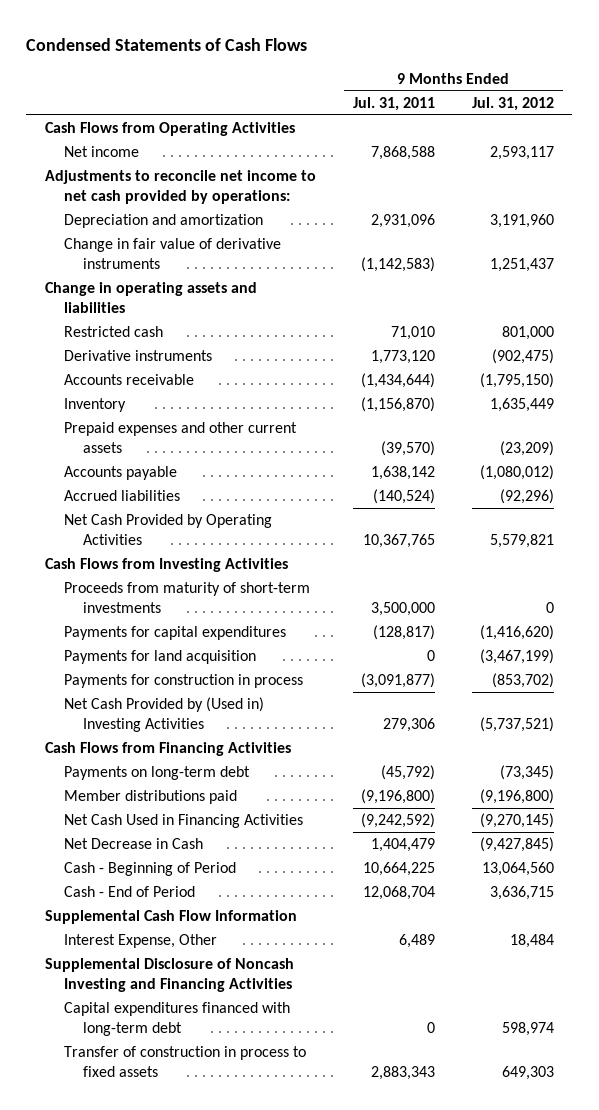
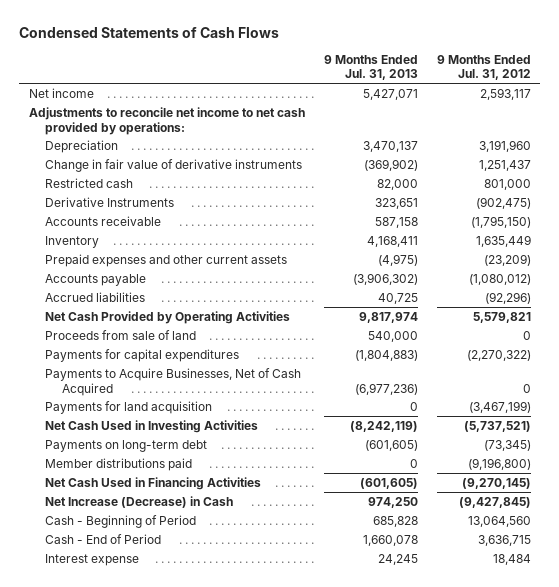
[352,96,435,111] Jul. 31, 2011 -> none
none -> [323,54,418,81] 9 Months Ended Jul. 31, 2013
[44,122,295,137] Cash Flows from Operating Activities -> none
[63,214,263,229] Depreciation and amortization -> [45,139,119,153] Depreciation
[44,282,257,313] Change in operating assets and liabilities -> none
[63,350,212,362] Derivative instruments -> [45,196,175,207] Derivative Instruments
[44,558,288,573] Cash Flows from Investing Activities -> none
[63,582,310,613] Proceeds from maturity of short-term investments -> none
none -> [45,329,197,340] Proceeds from sale of land
[479,625,554,641] (1,416,620) -> [466,349,531,361] (2,270,322)
none -> [45,367,302,396] Payments to Acquire Businesses, Net of Cash Acquired
[63,674,303,689] Payments for construction in process -> none
[44,742,291,757] Cash Flows from Financing Activities -> none
[63,697,264,732] Net Cash Provided by (Used in) Investing Activities -> [45,419,259,433] Net Cash Used in Investing Activities
[63,838,203,850] Net Decrease in Cash -> [45,495,234,508] Net Increase (Decrease) in Cash
[44,910,297,925] Supplemental Cash Flow Information -> none
[44,958,294,992] Supplemental Disclosure of Noncash Investing and Financing Activities -> none
[63,1002,290,1036] Capital expenditures financed with long-term debt -> none
[63,1046,306,1077] Transfer of construction in process to fixed assets -> none
[63,934,217,949] Interest Expense, Other -> [45,553,140,566] Interest expense

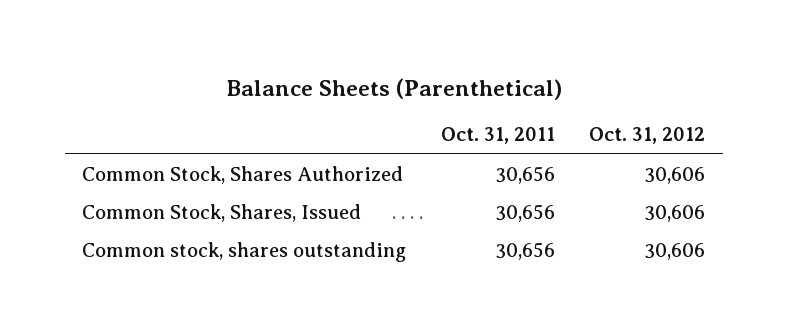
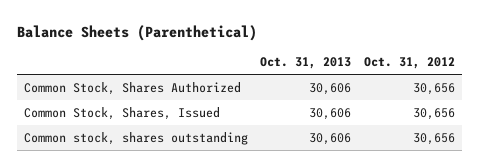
[440,127,555,145] Oct. 31, 2011 -> none
none -> [260,57,352,70] Oct. 31, 2013
[644,166,706,184] 30,606 -> [413,82,456,95] 30,656
[644,204,706,222] 30,606 -> [413,107,456,120] 30,656
[644,242,706,260] 30,606 -> [413,132,456,145] 30,656

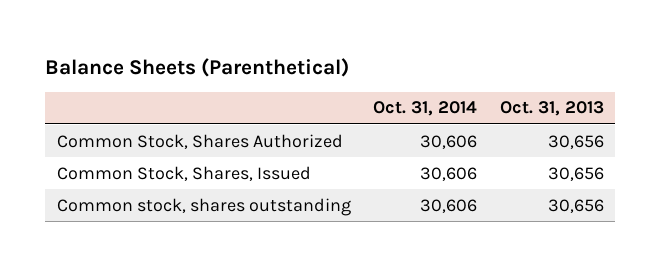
[364,57,456,70] Oct. 31, 2012 -> none
none -> [373,101,478,117] Oct. 31, 2014
[309,82,352,95] 30,606 -> [547,134,604,149] 30,656
[309,107,352,120] 30,606 -> [547,166,604,181] 30,656
[309,132,352,145] 30,606 -> [547,198,604,213] 30,656

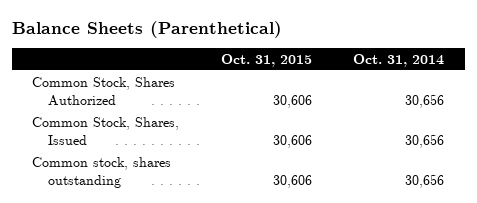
[499,101,604,117] Oct. 31, 2013 -> none
none -> [220,53,312,67] Oct. 31, 2015
[420,134,478,149] 30,606 -> [405,93,445,108] 30,656
[420,166,478,181] 30,606 -> [405,133,445,148] 30,656
[420,198,478,213] 30,606 -> [405,173,445,188] 30,656

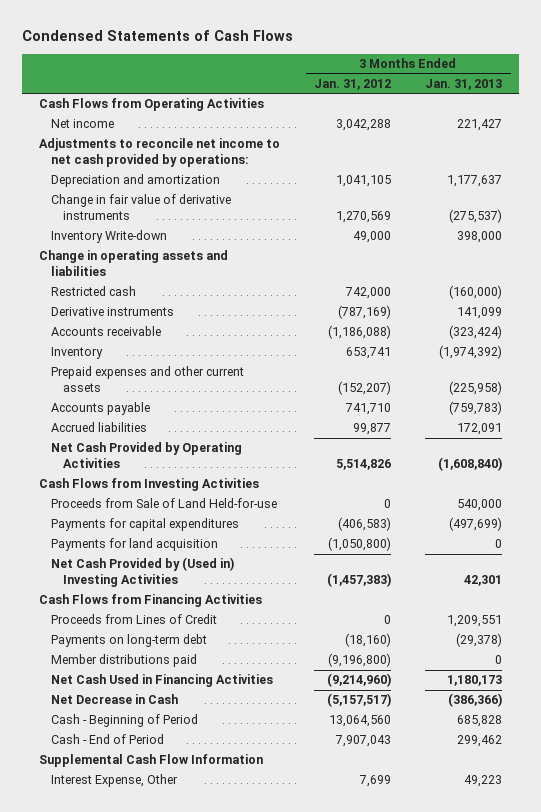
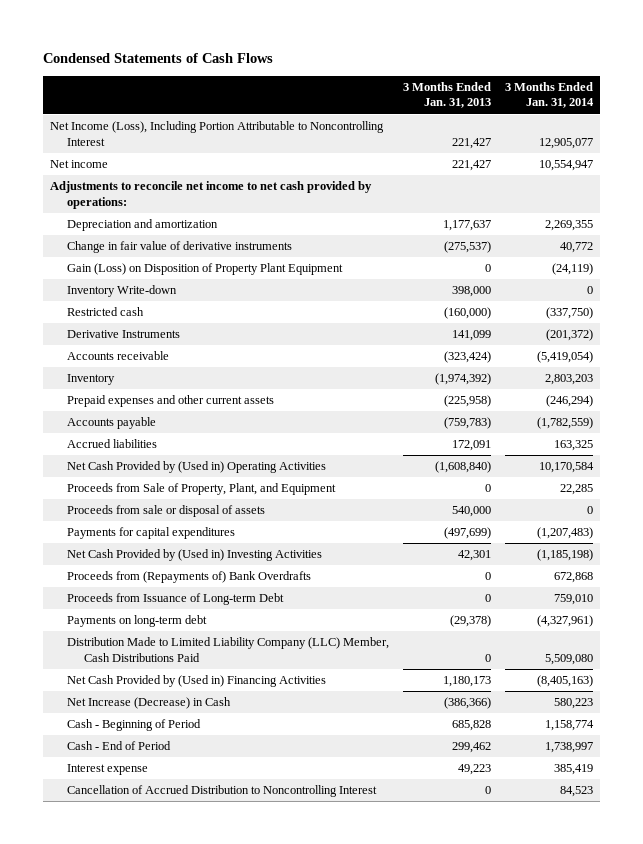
[314,78,392,90] Jan. 31, 2012 -> none
none -> [504,81,594,109] 3 Months Ended Jan. 31, 2014
[38,98,264,112] Cash Flows from Operating Activities -> none
none -> [50,121,385,146] Net Income (Loss), Including Portion Attributable to Noncontrolling Interest
none -> [67,263,344,276] Gain (Loss) on Disposition of Property Plant Equipment
[38,250,228,277] Change in operating assets and liabilities -> none
[51,307,175,317] Derivative instruments -> [67,330,181,339] Derivative Instruments
[38,478,259,492] Cash Flows from Investing Activities -> none
[51,442,243,469] Net Cash Provided by Operating Activities -> [67,461,327,474] Net Cash Provided by (Used in) Operating Activities
none -> [67,483,337,496] Proceeds from Sale of Property, Plant, and Equipment
[51,498,278,509] Proceeds from Sale of Land Held-for-use -> [67,505,266,518] Proceeds from sale or disposal of assets
[51,538,219,552] Payments for land acquisition -> none
[38,594,262,608] Cash Flows from Financing Activities -> none
[51,614,218,625] Proceeds from Lines of Credit -> none
none -> [67,571,312,584] Proceeds from (Repayments of) Bank Overdrafts
none -> [67,593,285,606] Proceeds from Issuance of Long-term Debt
[51,654,198,668] Member distributions paid -> none
none -> [67,637,390,662] Distribution Made to Limited Liability Company (LLC) Member, Cash Distributions Paid
[51,674,274,688] Net Cash Used in Financing Activities -> [67,675,327,688] Net Cash Provided by (Used in) Financing Activities
[51,694,179,705] Net Decrease in Cash -> [67,697,232,710] Net Increase (Decrease) in Cash
[38,754,263,768] Supplemental Cash Flow Information -> none
[51,774,179,788] Interest Expense, Other -> [67,764,149,776] Interest expense
none -> [67,785,378,798] Cancellation of Accrued Distribution to Noncontrolling Interest

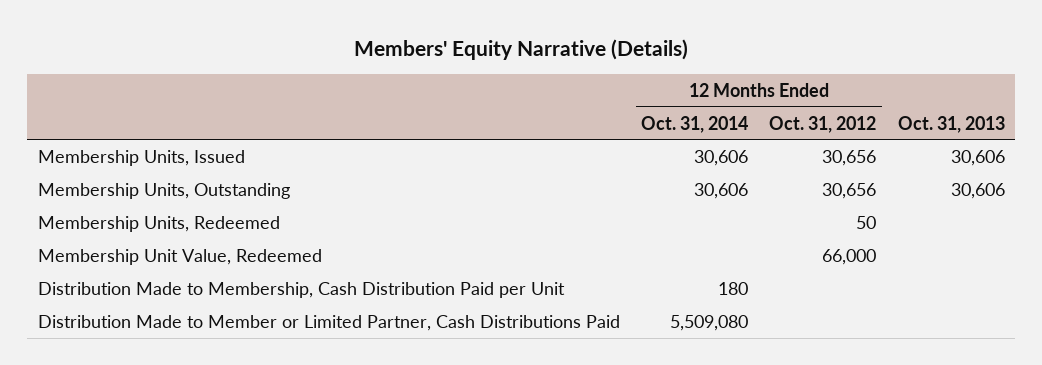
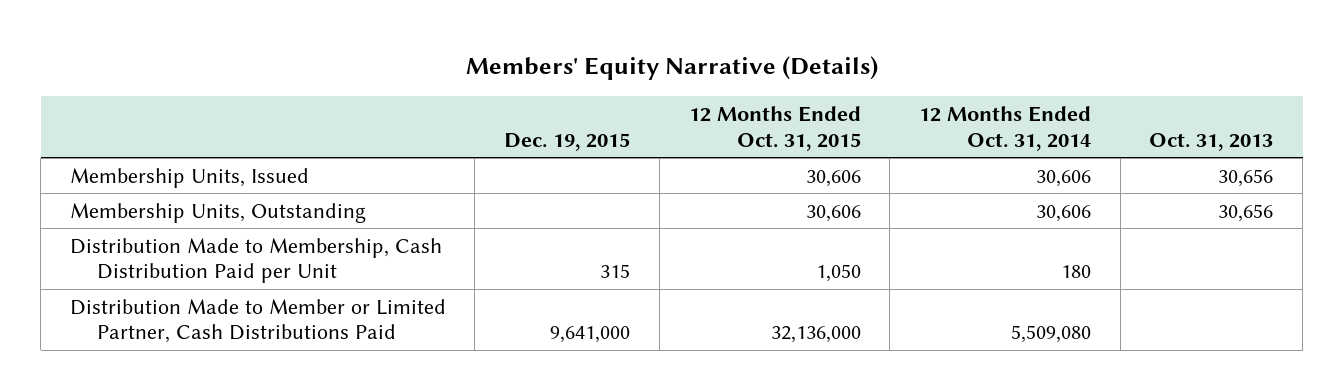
[769,115,877,133] Oct. 31, 2012 -> none
none -> [504,132,631,151] Dec. 19, 2015
none -> [688,105,861,151] 12 Months Ended Oct. 31, 2015
[37,215,280,232] Membership Units, Redeemed -> none
[37,248,322,265] Membership Unit Value, Redeemed -> none
[950,149,1005,166] 30,606 -> [1218,168,1274,187] 30,656
[950,182,1005,199] 30,606 -> [1218,203,1274,222] 30,656

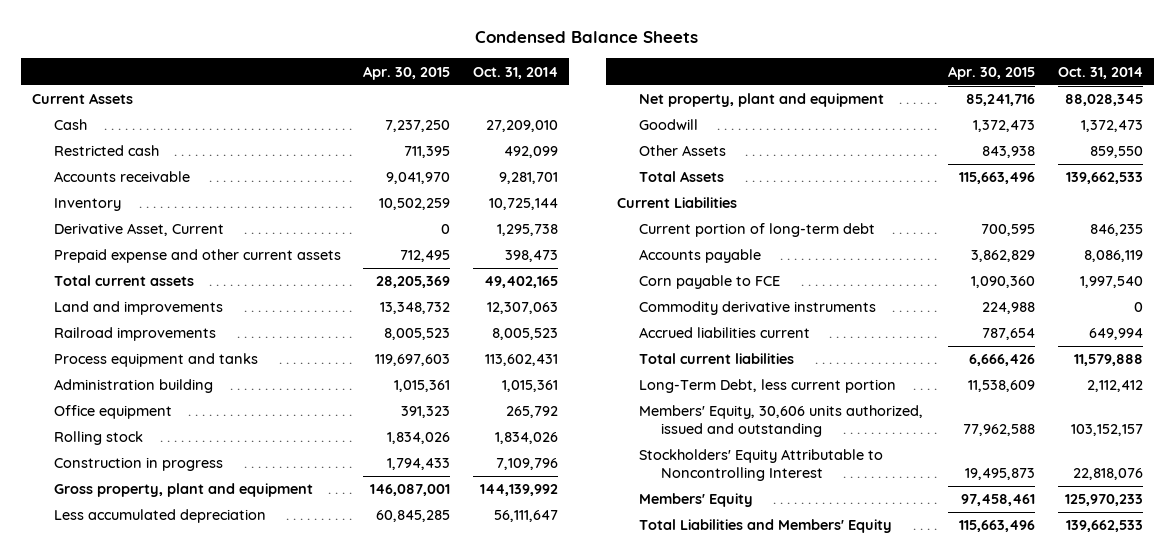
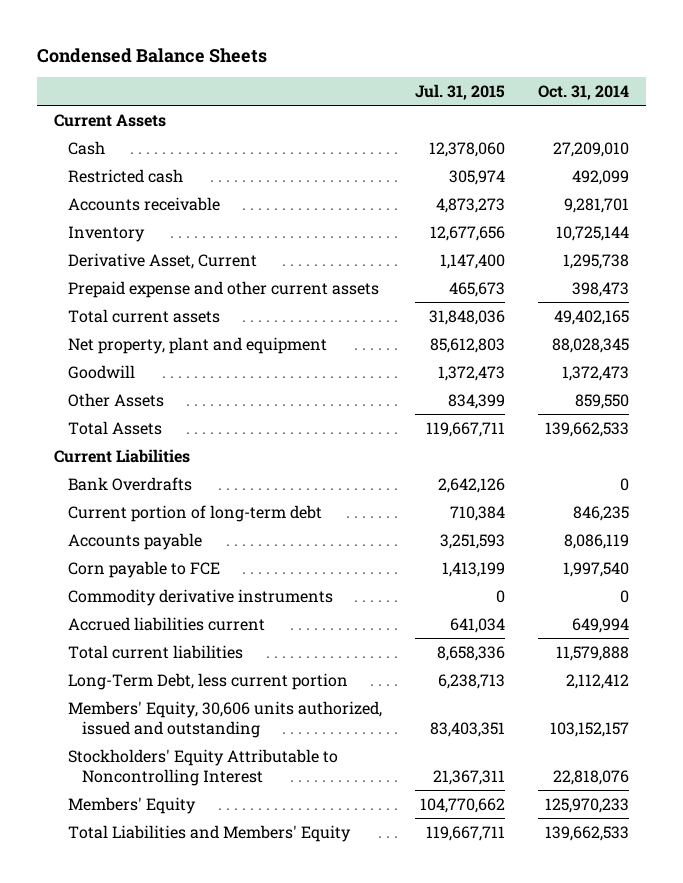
[363,65,451,80] Apr. 30, 2015 -> none
none -> [415,84,506,101] Jul. 31, 2015
[53,301,223,316] Land and improvements -> none
[53,327,216,342] Railroad improvements -> none
[53,353,258,368] Process equipment and tanks -> none
[53,379,213,394] Administration building -> none
[53,405,172,420] Office equipment -> none
[53,431,143,446] Rolling stock -> none
[53,457,223,472] Construction in progress -> none
[53,483,313,498] Gross property, plant and equipment -> none
[53,509,266,524] Less accumulated depreciation -> none
none -> [67,476,192,491] Bank Overdrafts

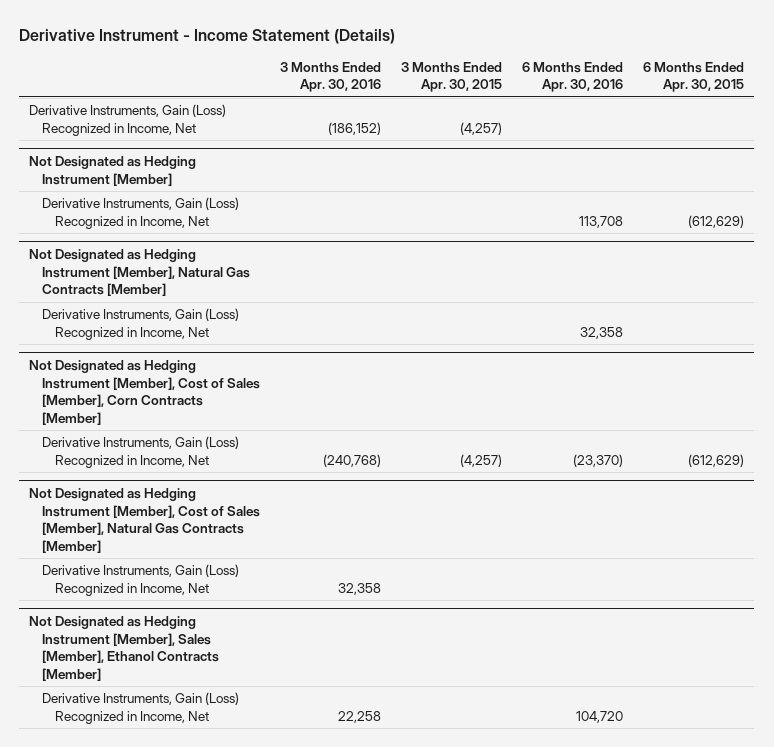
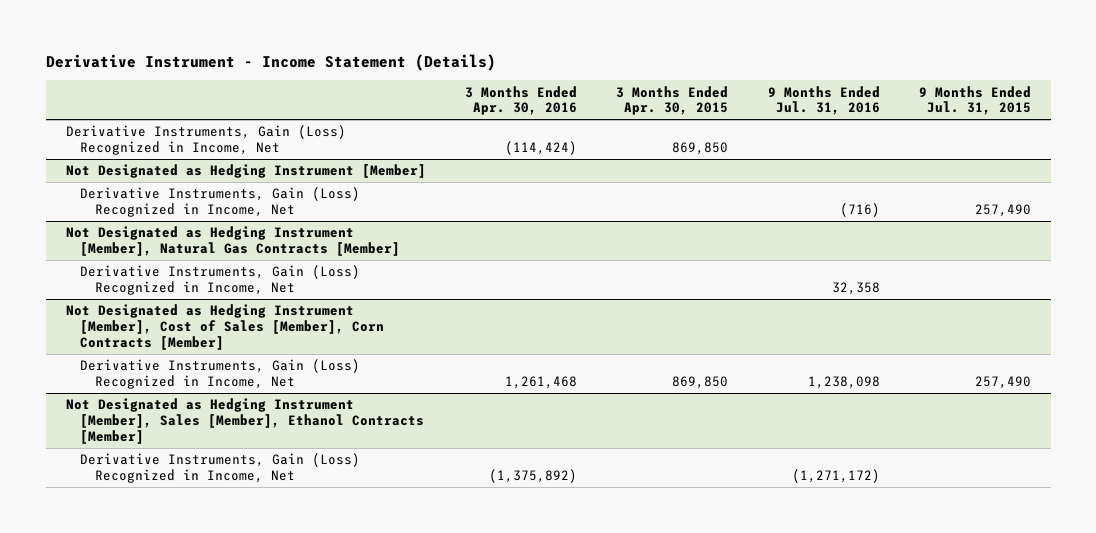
[522,61,624,93] 6 Months Ended Apr. 30, 2016 -> none
[643,61,745,93] 6 Months Ended Apr. 30, 2015 -> none
none -> [767,85,880,116] 9 Months Ended Jul. 31, 2016
none -> [918,85,1031,116] 9 Months Ended Jul. 31, 2015
[328,121,382,135] (186,152) -> [504,141,577,156] (114,424)
[460,121,503,135] (4,257) -> [672,142,729,156] 869,850
[29,488,260,553] Not Designated as Hedging Instrument [Member], Cost of Sales [Member], Natural Gas Contracts [Member] -> none
[41,564,239,596] Derivative Instruments, Gain (Loss) Recognized in Income, Net -> none
[323,453,382,467] (240,768) -> [504,376,577,390] 1,261,468
[460,453,503,467] (4,257) -> [672,376,729,390] 869,850
[338,710,382,723] 22,258 -> [488,469,577,484] (1,375,892)

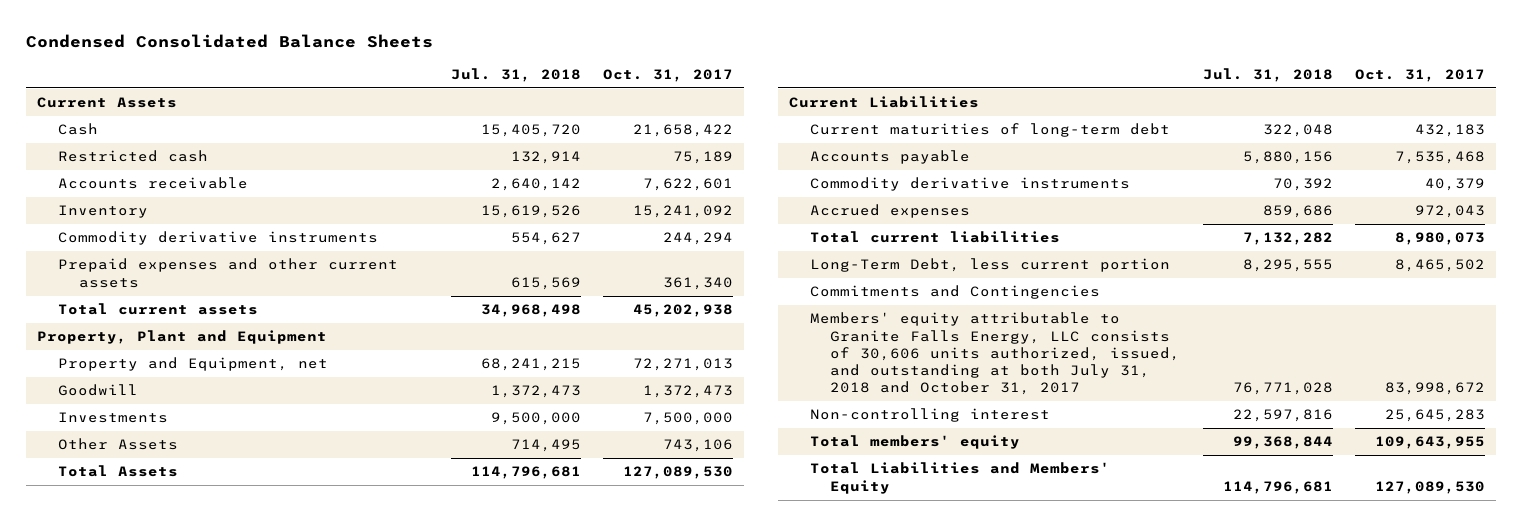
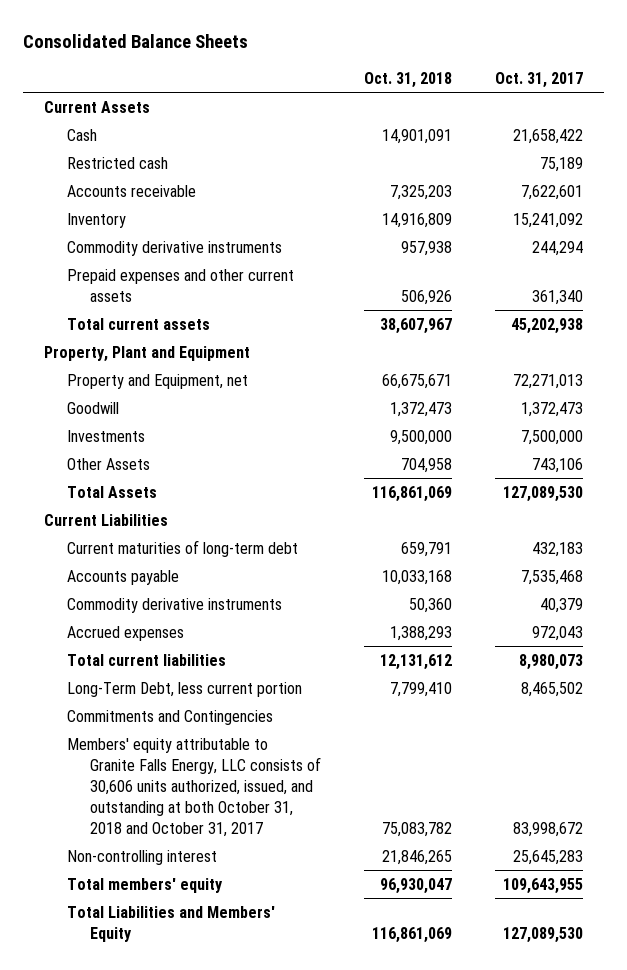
[26,33,434,48] Condensed Consolidated Balance Sheets -> [23,34,249,49] Consolidated Balance Sheets
[450,67,581,82] Jul. 31, 2018 -> none
none -> [364,72,453,89] Oct. 31, 2018
[809,312,1181,395] Members' equity attributable to Granite Falls Energy, LLC consists of 30,606 units authorized, issued, and outstanding at both July 31, 2018 and October 31, 2017 -> [67,737,322,837] Members' equity attributable to Granite Falls Energy, LLC consists of 30,606 units authorized, issued, and outstanding at both October 31, 2018 and October 31, 2017

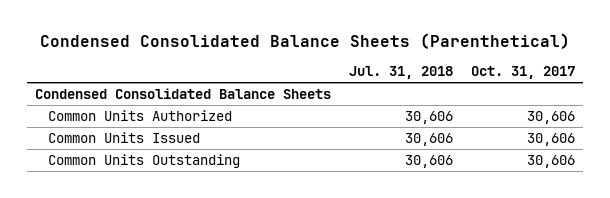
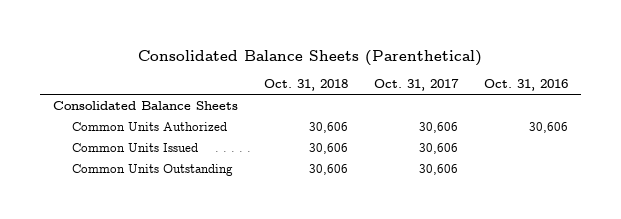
[40,33,571,50] Condensed Consolidated Balance Sheets (Parenthetical) -> [138,49,483,66] Consolidated Balance Sheets (Parenthetical)
[349,66,454,80] Jul. 31, 2018 -> none
none -> [264,79,349,92] Oct. 31, 2018
none -> [483,79,568,92] Oct. 31, 2016
[35,87,332,99] Condensed Consolidated Balance Sheets -> [53,100,239,110] Consolidated Balance Sheets

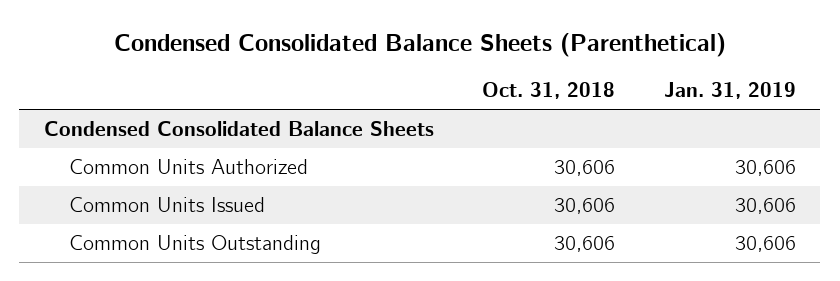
[138,49,483,66] Consolidated Balance Sheets (Parenthetical) -> [113,33,726,58] Condensed Consolidated Balance Sheets (Parenthetical)
[373,79,459,92] Oct. 31, 2017 -> none
[483,79,568,92] Oct. 31, 2016 -> none
none -> [664,82,797,100] Jan. 31, 2019
[53,100,239,110] Consolidated Balance Sheets -> [43,120,434,136] Condensed Consolidated Balance Sheets

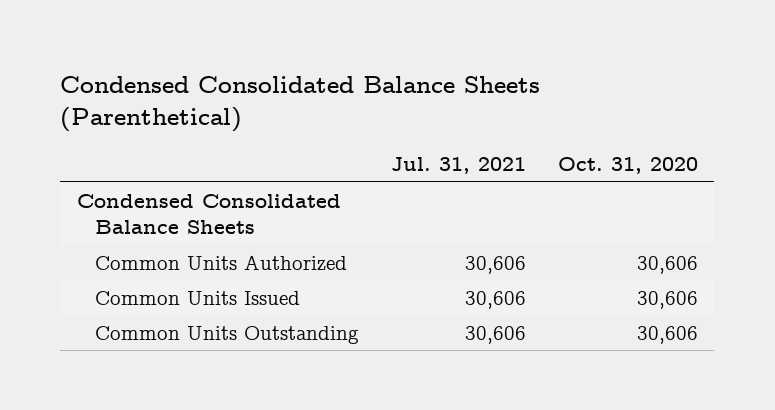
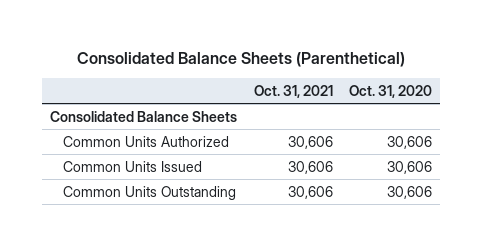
[60,75,541,133] Condensed Consolidated Balance Sheets (Parenthetical) -> [77,51,406,67] Consolidated Balance Sheets (Parenthetical)
[391,157,527,175] Jul. 31, 2021 -> none
none -> [253,84,333,98] Oct. 31, 2021
[76,193,341,235] Condensed Consolidated Balance Sheets -> [50,110,238,122] Consolidated Balance Sheets

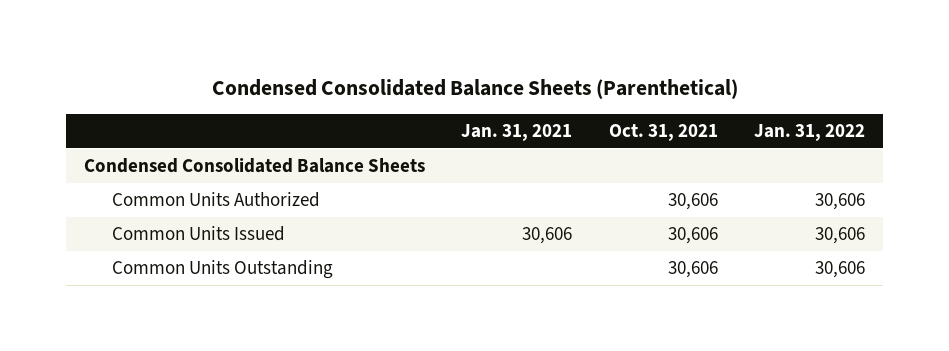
[77,51,406,67] Consolidated Balance Sheets (Parenthetical) -> [211,78,738,99] Condensed Consolidated Balance Sheets (Parenthetical)
[349,84,433,98] Oct. 31, 2020 -> none
none -> [461,123,573,141] Jan. 31, 2021
none -> [754,123,866,141] Jan. 31, 2022
[50,110,238,122] Consolidated Balance Sheets -> [83,158,425,174] Condensed Consolidated Balance Sheets

